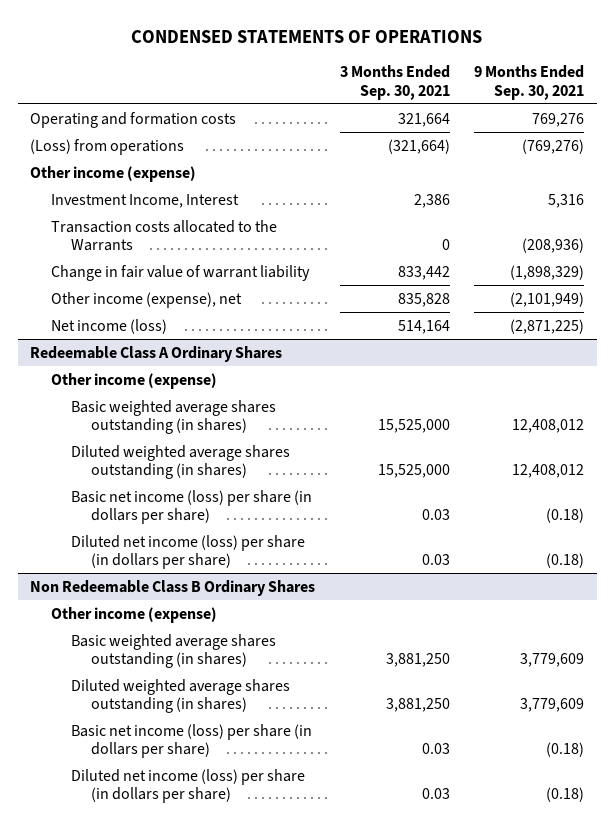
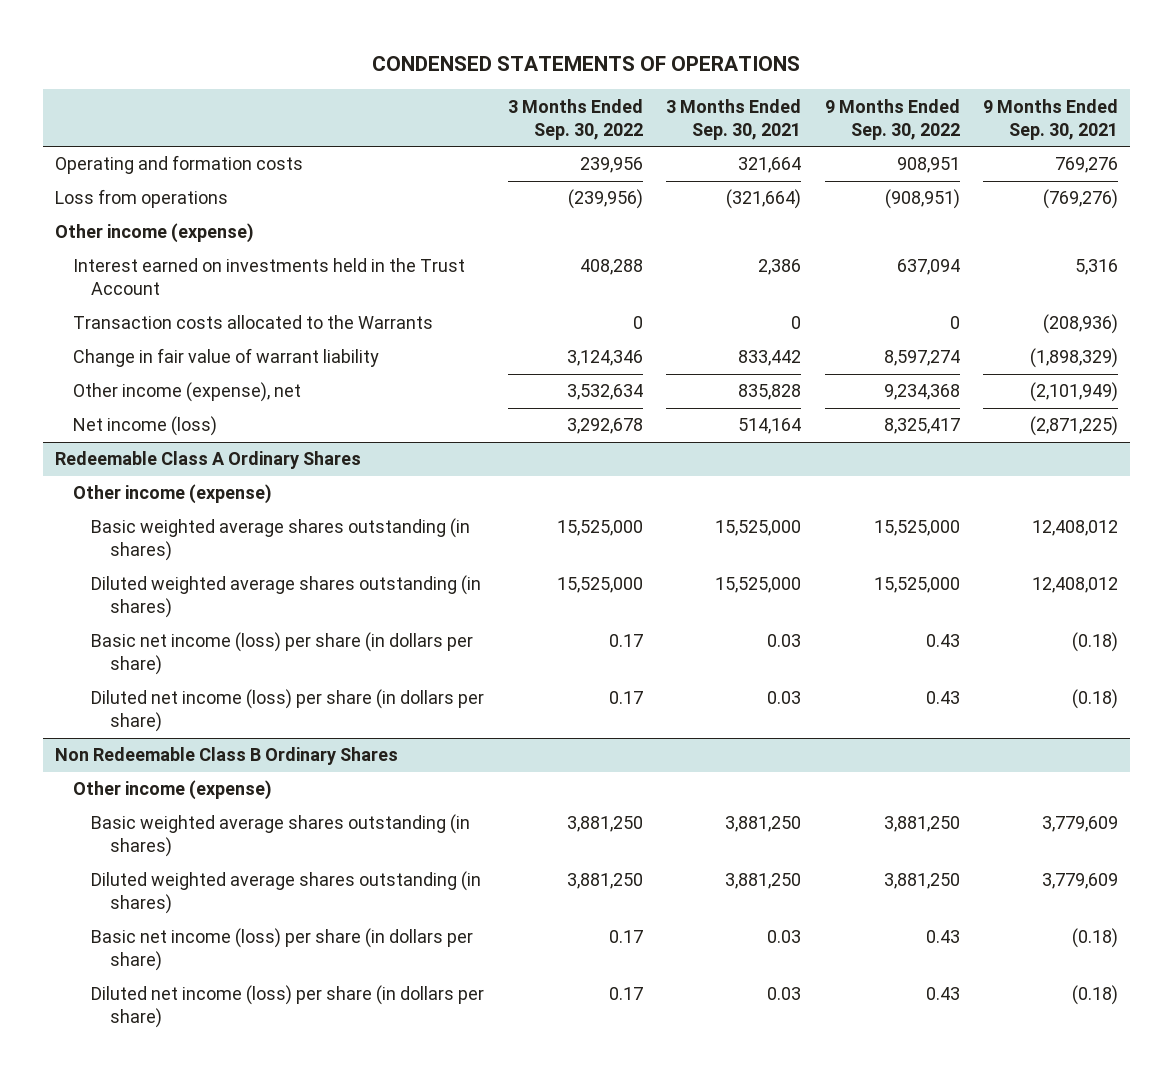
none -> [507,98,643,140] 3 Months Ended Sep. 30, 2022
none -> [824,98,960,140] 9 Months Ended Sep. 30, 2022
[30,138,185,155] (Loss) from operations -> [54,189,228,209] Loss from operations
[50,193,239,208] Investment Income, Interest -> [72,258,465,296] Interest earned on investments held in the Trust Account

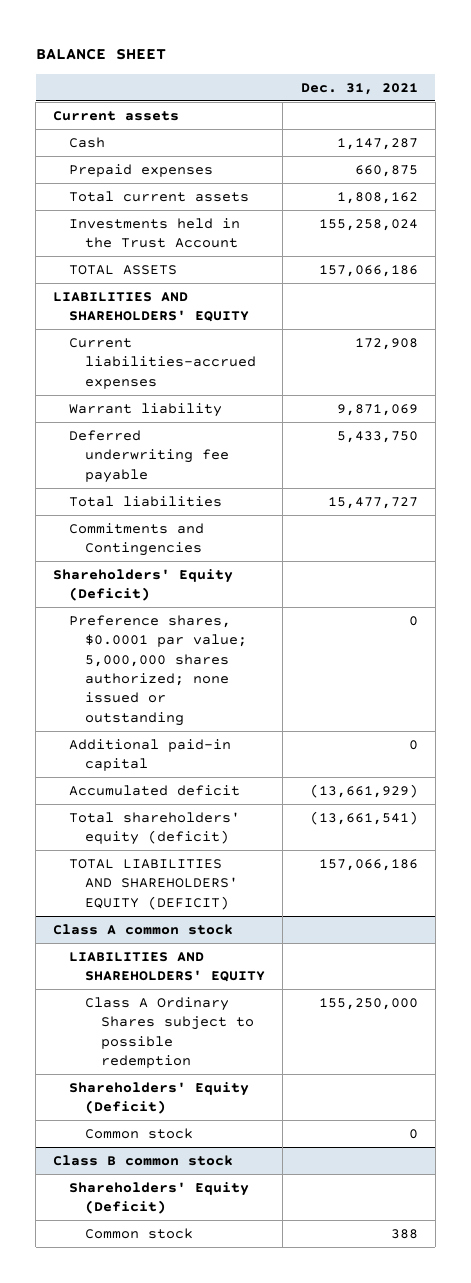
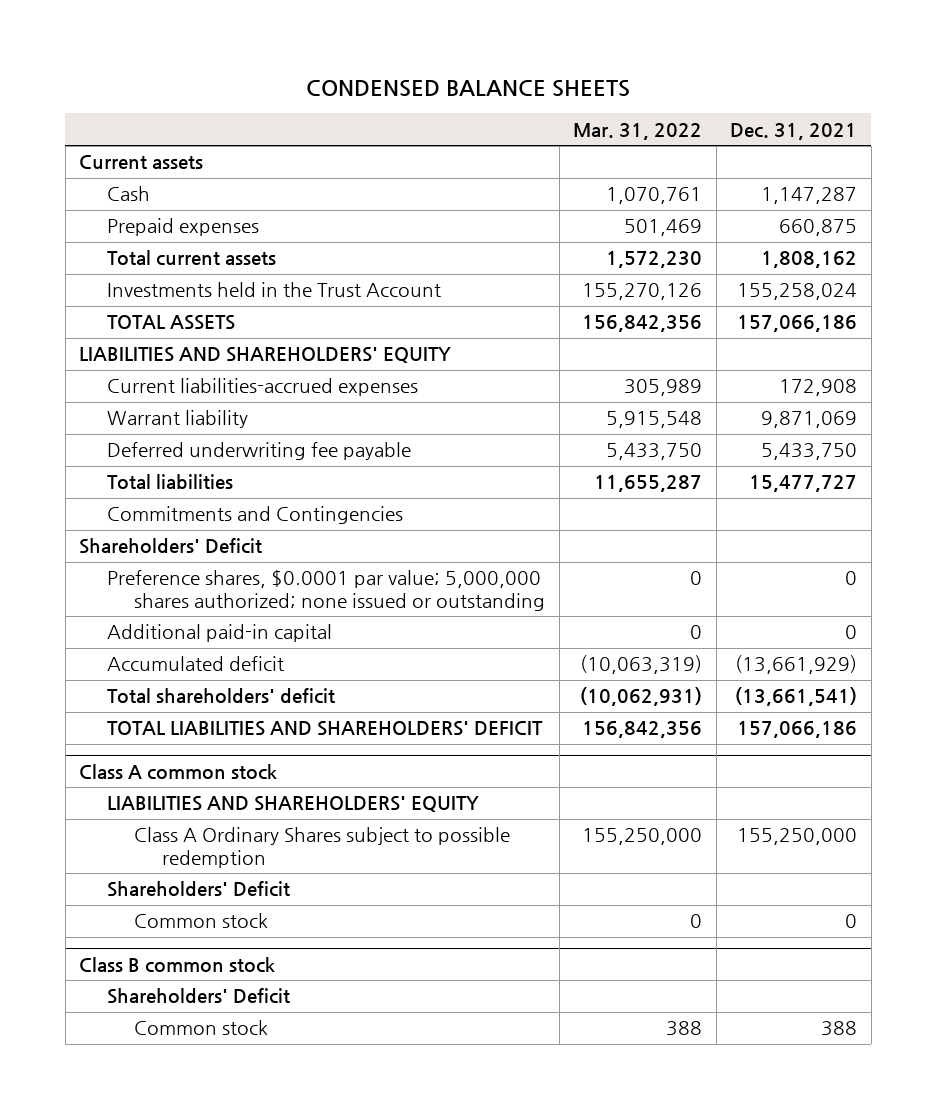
[35,47,166,60] BALANCE SHEET -> [306,79,631,97] CONDENSED BALANCE SHEETS
none -> [573,122,703,140] Mar. 31, 2022
[53,568,234,602] Shareholders' Equity (Deficit) -> [79,538,263,555] Shareholders' Deficit
[69,811,241,846] Total shareholders' equity (deficit) -> [106,688,335,705] Total shareholders' deficit
[69,858,239,910] TOTAL LIABILITIES AND SHAREHOLDERS' EQUITY (DEFICIT) -> [106,721,543,737] TOTAL LIABILITIES AND SHAREHOLDERS' DEFICIT
[69,1081,250,1115] Shareholders' Equity (Deficit) -> [106,881,290,898] Shareholders' Deficit
[69,1181,250,1215] Shareholders' Equity (Deficit) -> [106,988,290,1005] Shareholders' Deficit

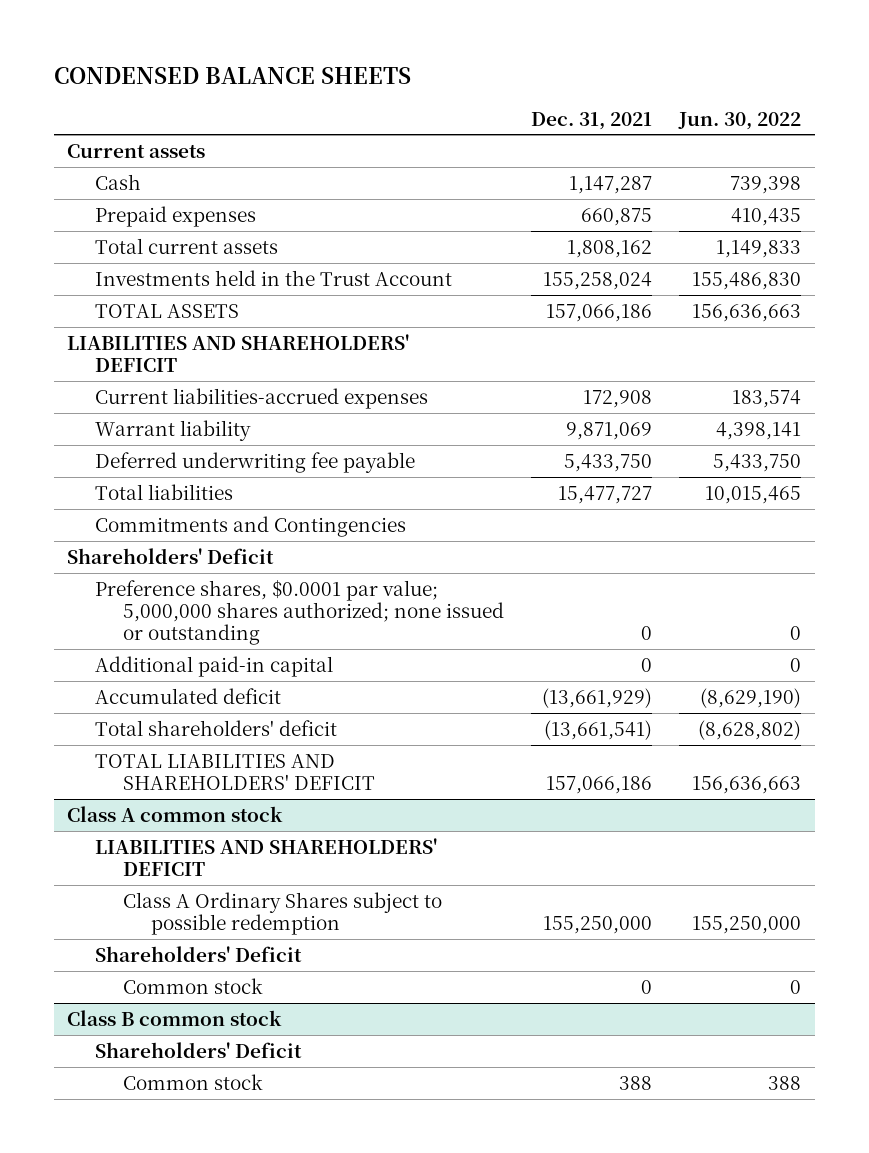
[573,122,703,140] Mar. 31, 2022 -> none
none -> [678,111,802,130] Jun. 30, 2022
[79,347,452,364] LIABILITIES AND SHAREHOLDERS' EQUITY -> [67,333,410,372] LIABILITIES AND SHAREHOLDERS' DEFICIT
[106,796,479,813] LIABILITIES AND SHAREHOLDERS' EQUITY -> [95,837,438,876] LIABILITIES AND SHAREHOLDERS' DEFICIT

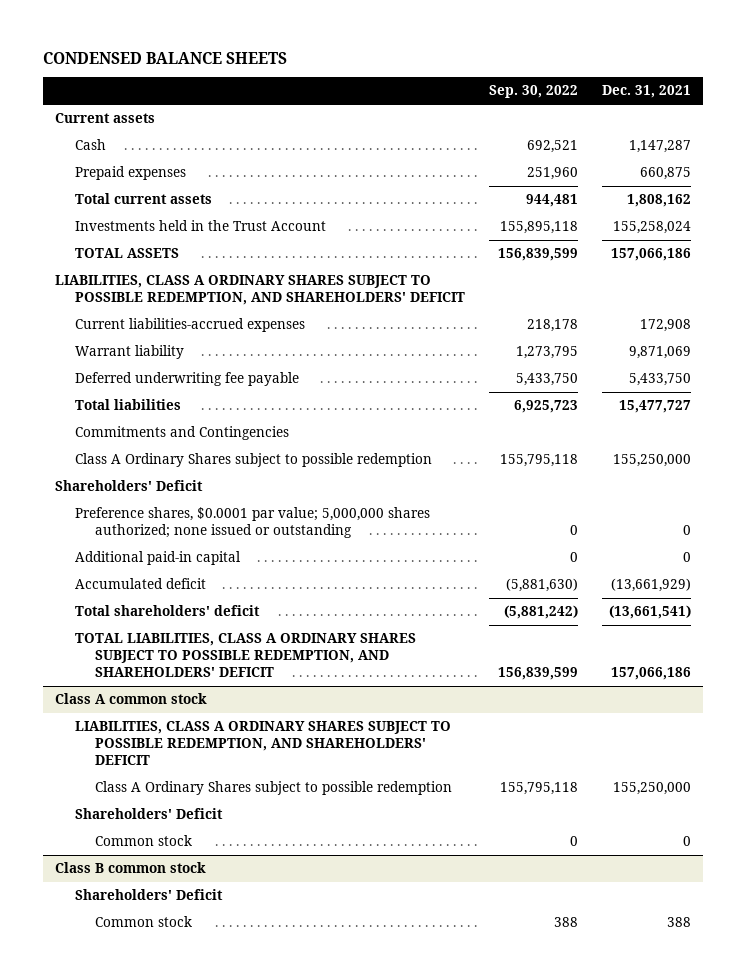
[678,111,802,130] Jun. 30, 2022 -> none
none -> [489,85,579,99] Sep. 30, 2022
[67,333,410,372] LIABILITIES AND SHAREHOLDERS' DEFICIT -> [54,275,465,306] LIABILITIES, CLASS A ORDINARY SHARES SUBJECT TO POSSIBLE REDEMPTION, AND SHAREHOLDERS' DEFICIT
none -> [74,453,432,468] Class A Ordinary Shares subject to possible redemption
[95,753,376,790] TOTAL LIABILITIES AND SHAREHOLDERS' DEFICIT -> [74,633,416,678] TOTAL LIABILITIES, CLASS A ORDINARY SHARES SUBJECT TO POSSIBLE REDEMPTION, AND SHAREHOLDERS' DEFICIT
[95,837,438,876] LIABILITIES AND SHAREHOLDERS' DEFICIT -> [74,721,451,766] LIABILITIES, CLASS A ORDINARY SHARES SUBJECT TO POSSIBLE REDEMPTION, AND SHAREHOLDERS' DEFICIT

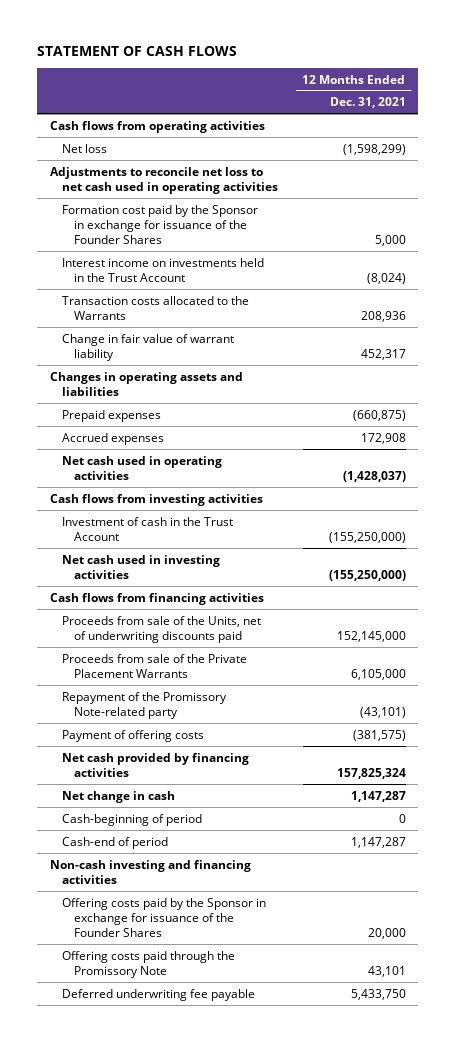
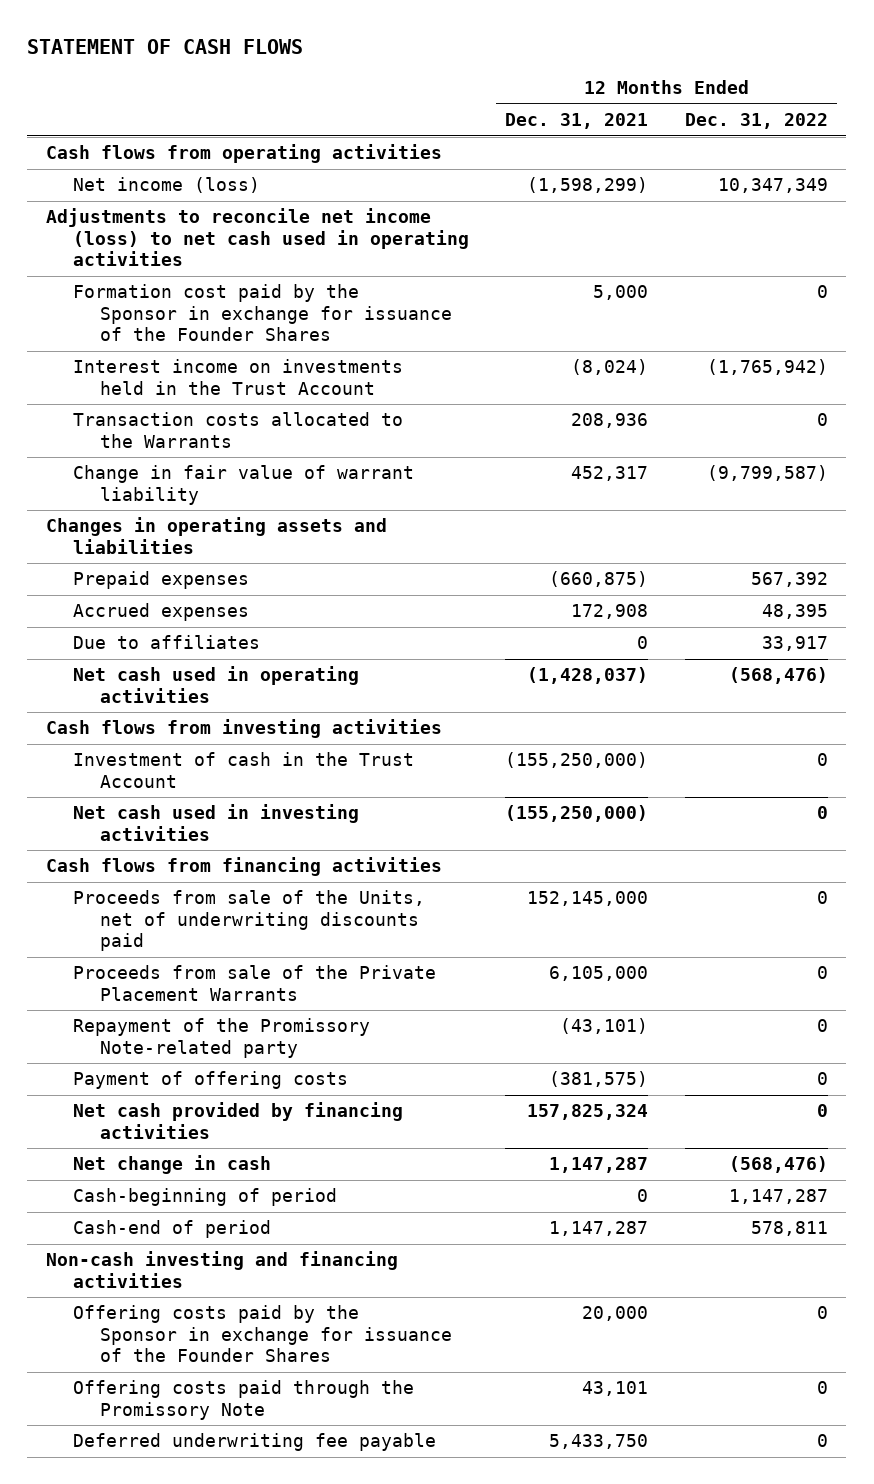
none -> [685,113,829,130] Dec. 31, 2022
[61,143,107,153] Net loss -> [72,177,260,194] Net income (loss)
[49,166,278,194] Adjustments to reconcile net loss to net cash used in operating activities -> [45,208,469,267] Adjustments to reconcile net income (loss) to net cash used in operating activities
none -> [72,635,260,650] Due to affiliates

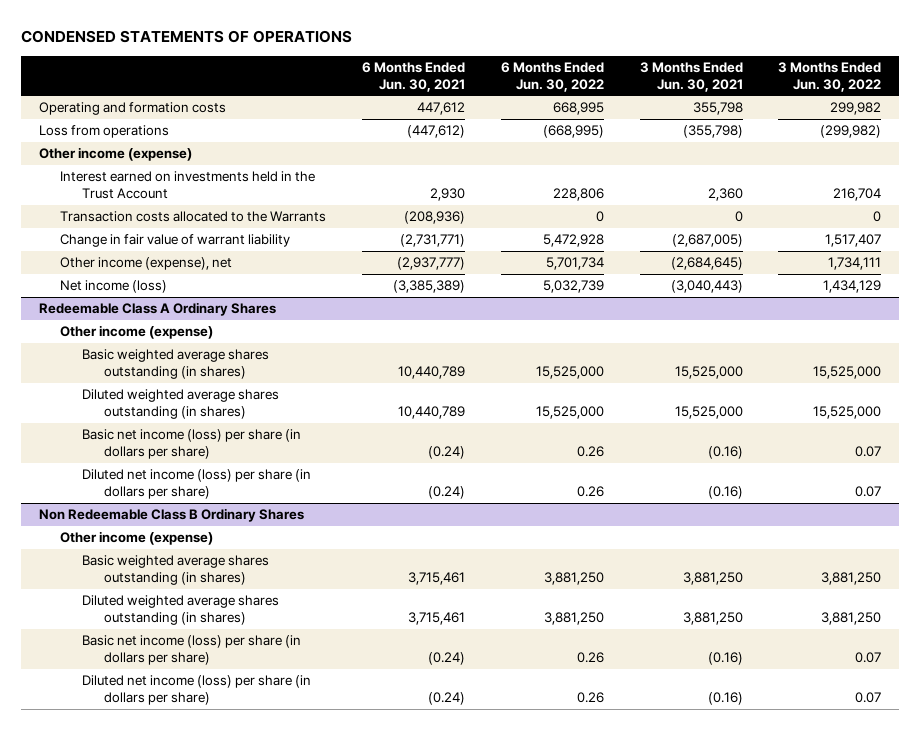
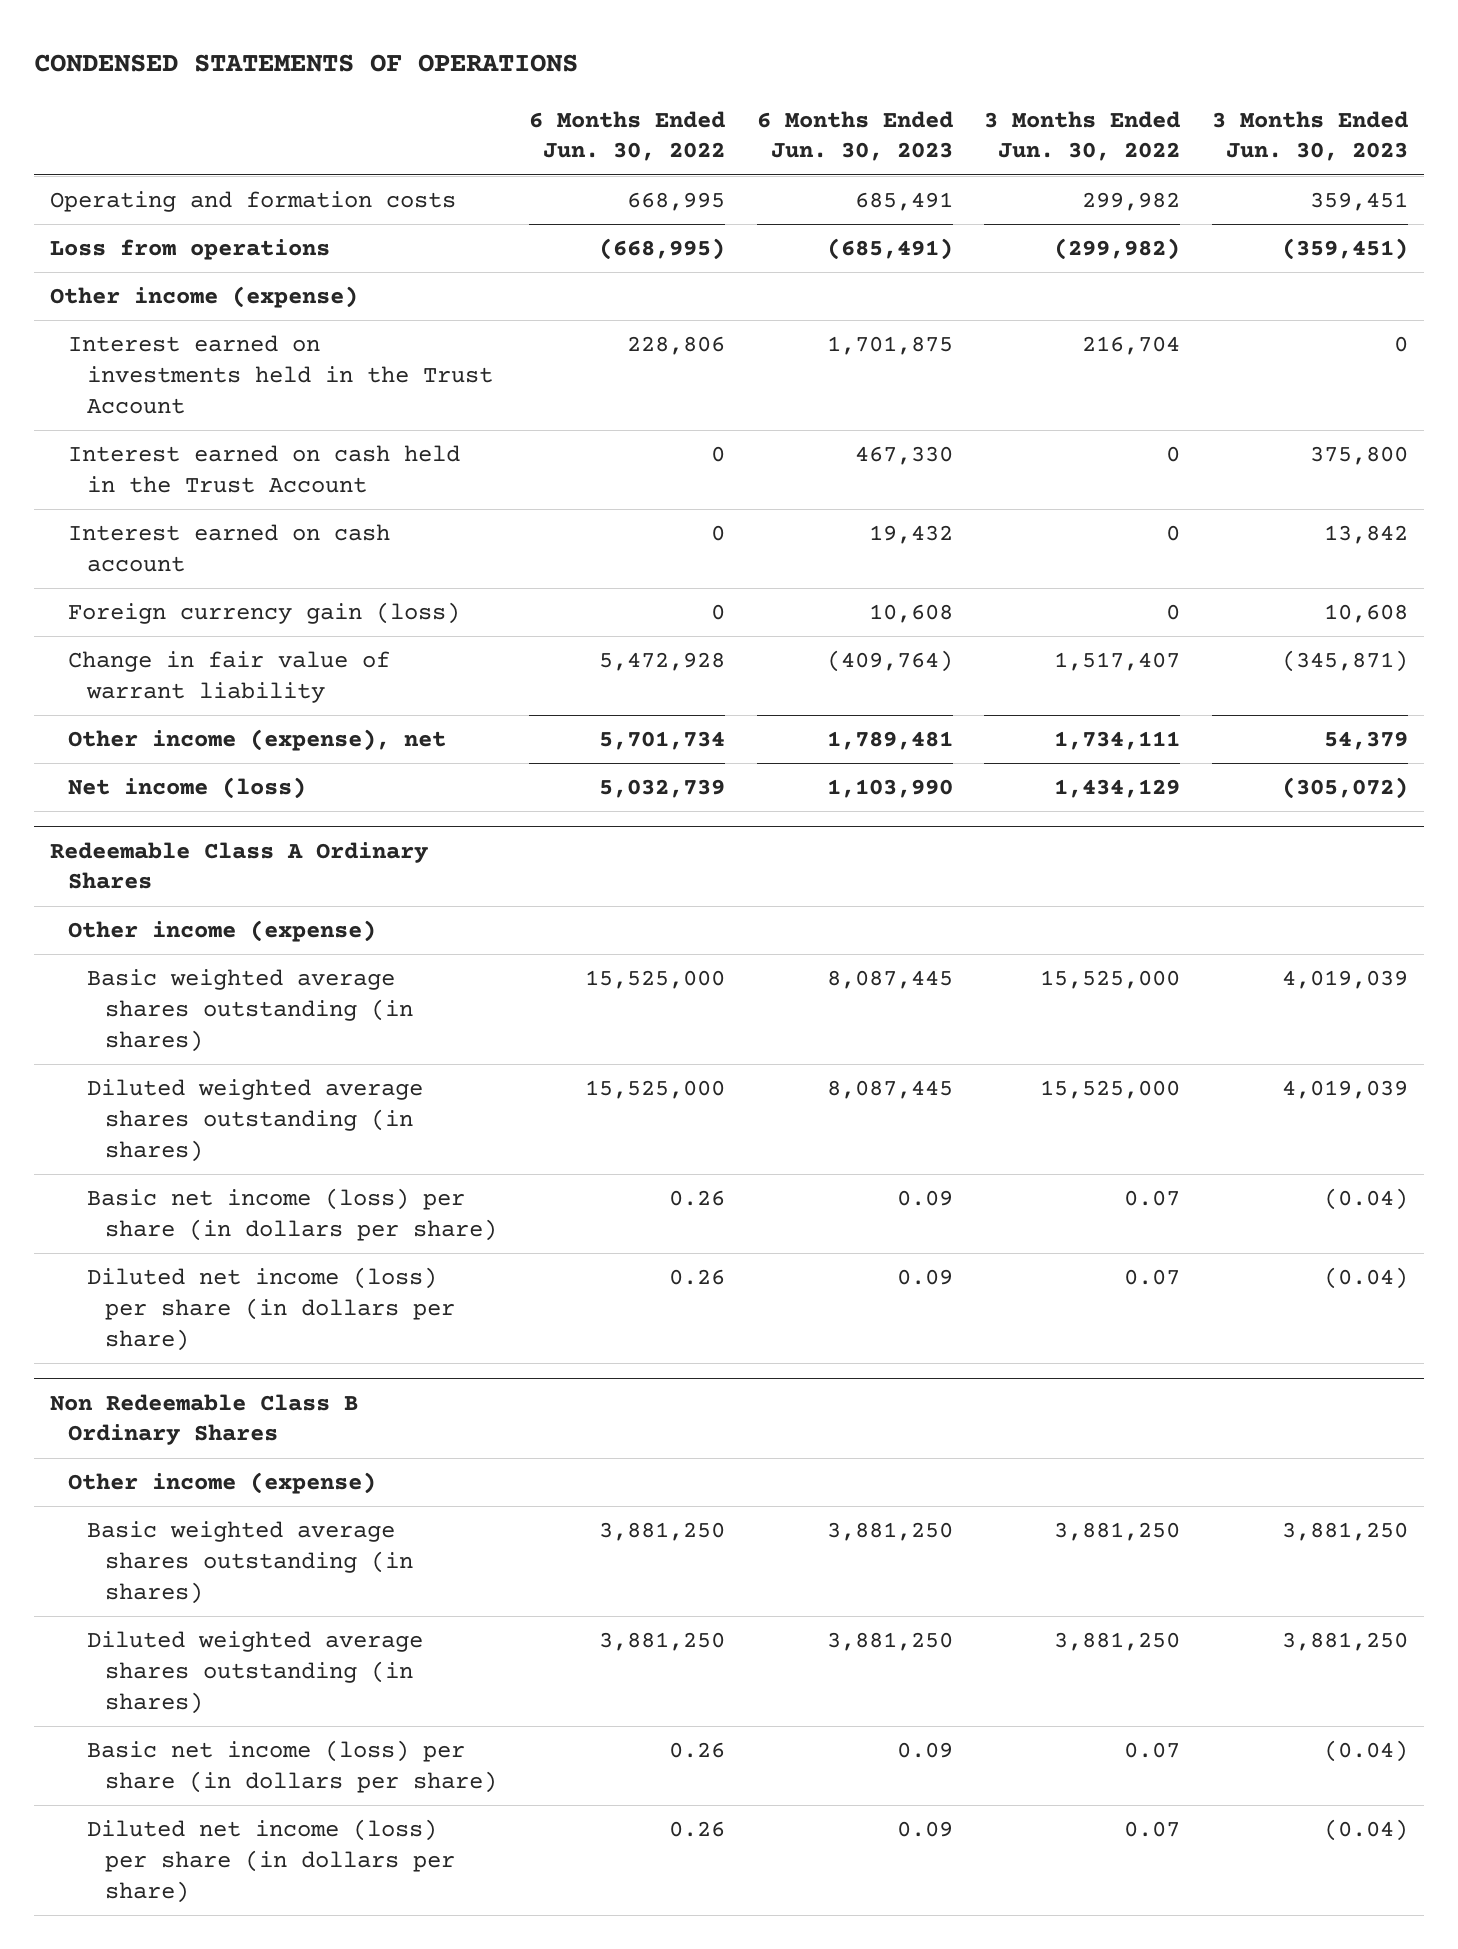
[362,61,466,92] 6 Months Ended Jun. 30, 2021 -> none
[639,61,743,92] 3 Months Ended Jun. 30, 2021 -> none
none -> [756,110,953,162] 6 Months Ended Jun. 30, 2023
none -> [1212,110,1409,162] 3 Months Ended Jun. 30, 2023
[60,211,327,223] Transaction costs allocated to the Warrants -> none
none -> [68,445,461,494] Interest earned on cash held in the Trust Account
none -> [68,524,391,573] Interest earned on cash account
none -> [68,602,461,625] Foreign currency gain (loss)

